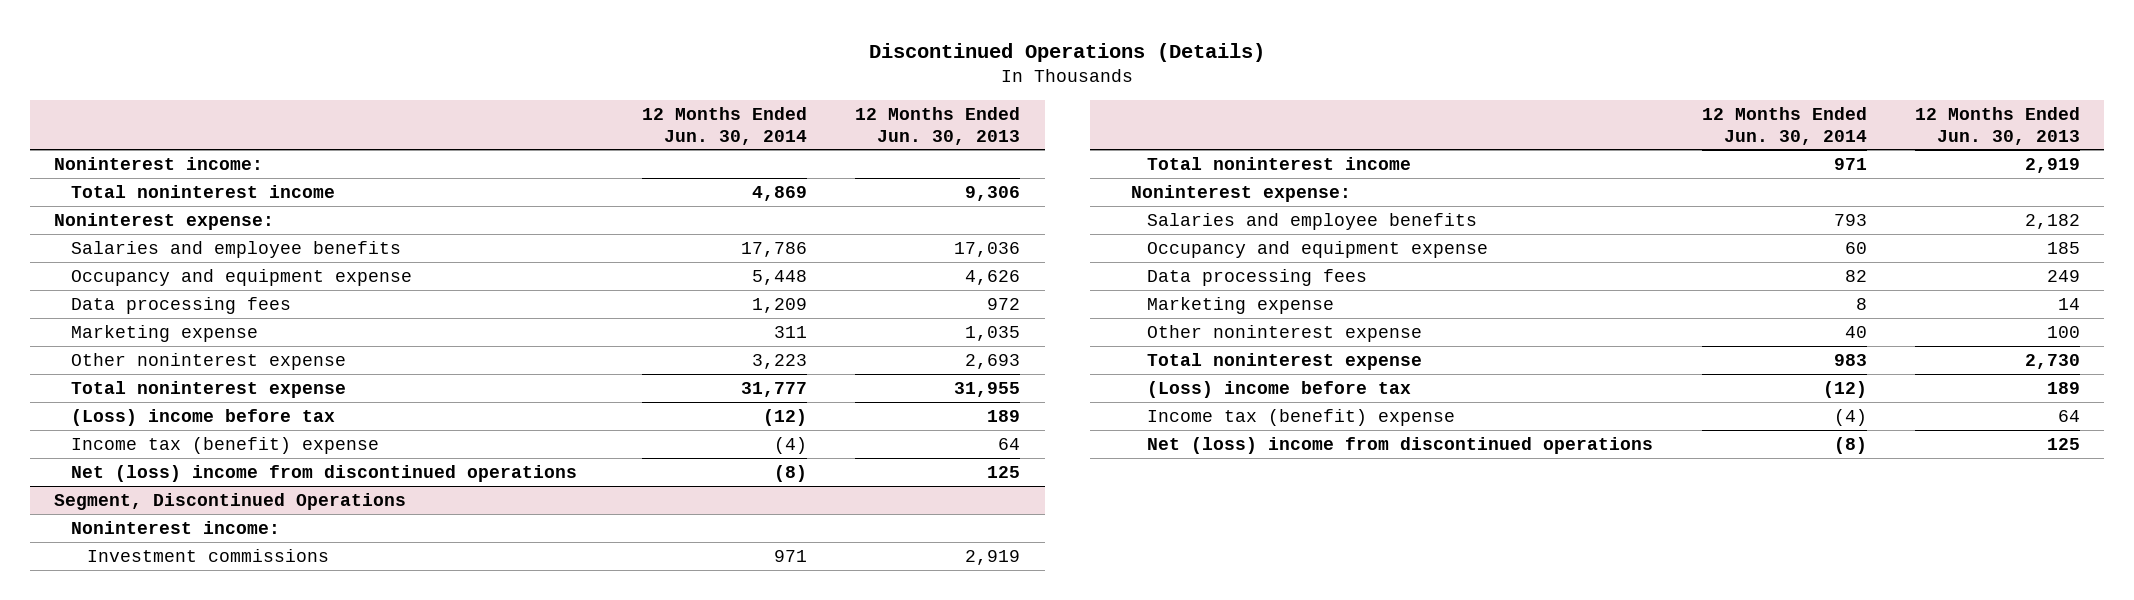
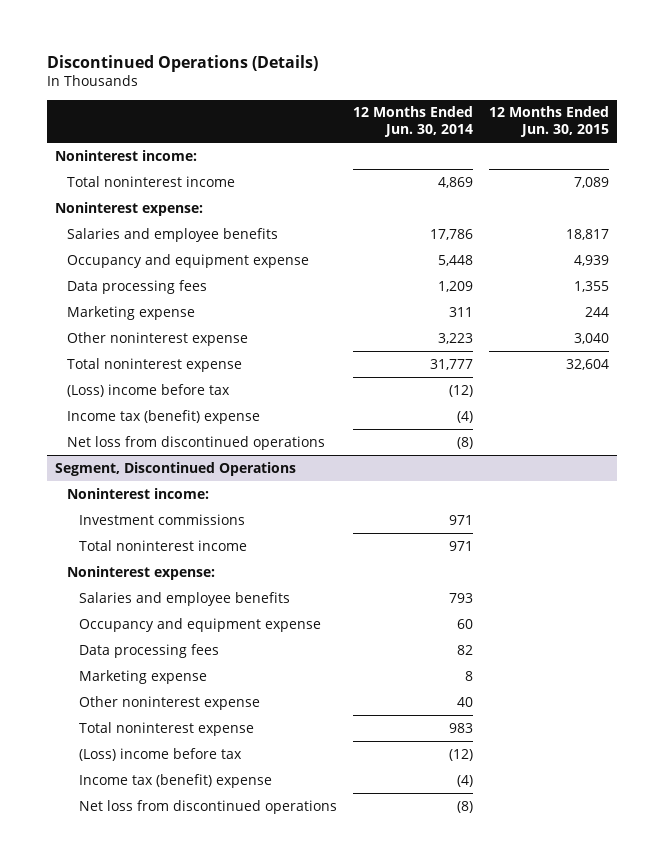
[855,107,1021,145] 12 Months Ended Jun. 30, 2013 -> none
none -> [488,106,609,138] 12 Months Ended Jun. 30, 2015
[70,464,577,482] Net (loss) income from discontinued operations -> [66,435,325,450] Net loss from discontinued operations
[1147,436,1654,454] Net (loss) income from discontinued operations -> [79,799,338,814] Net loss from discontinued operations

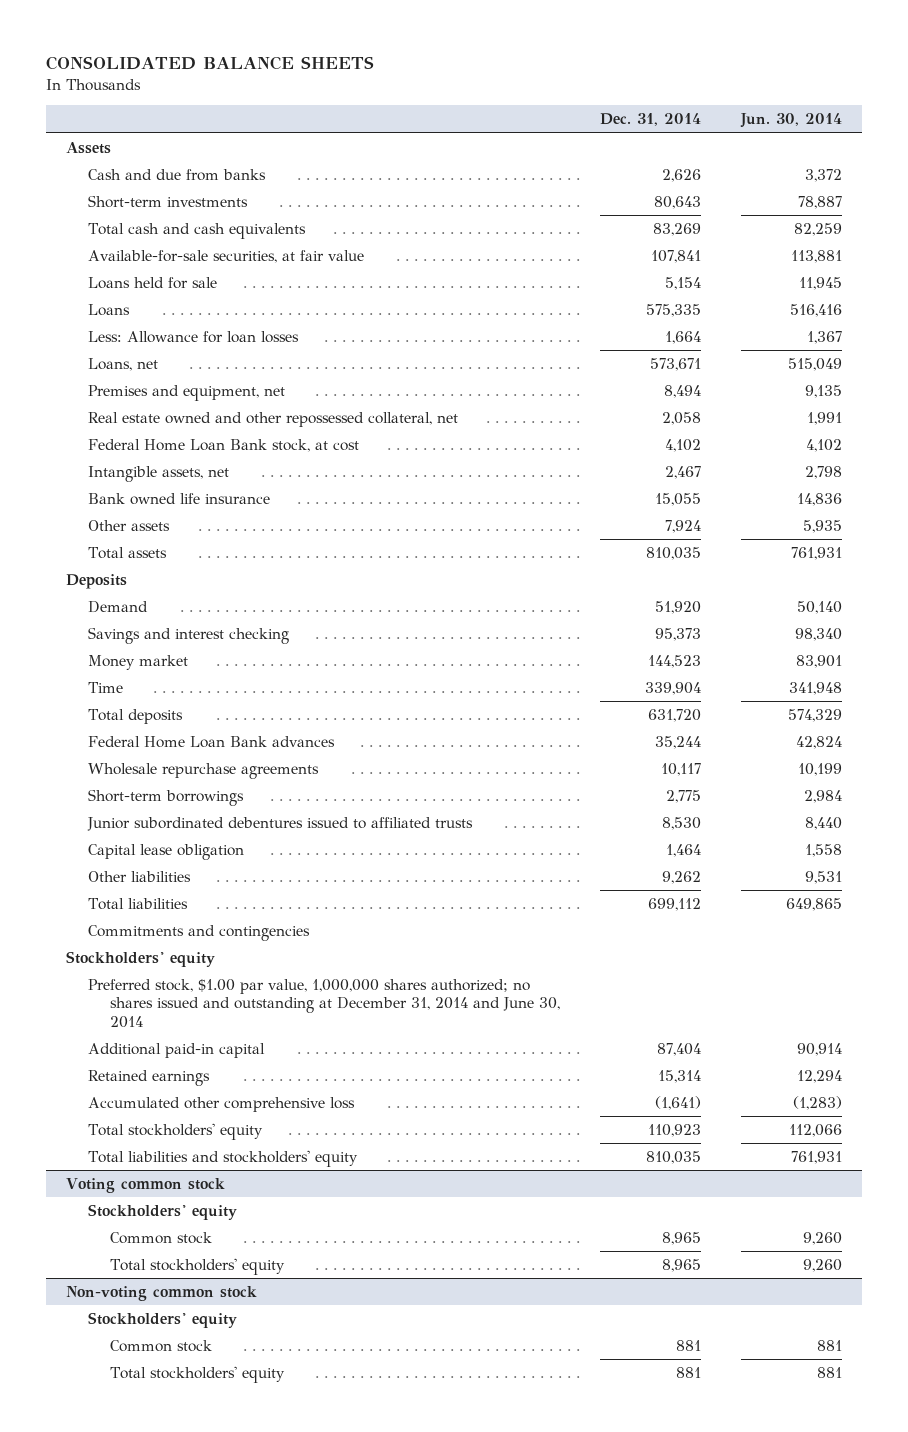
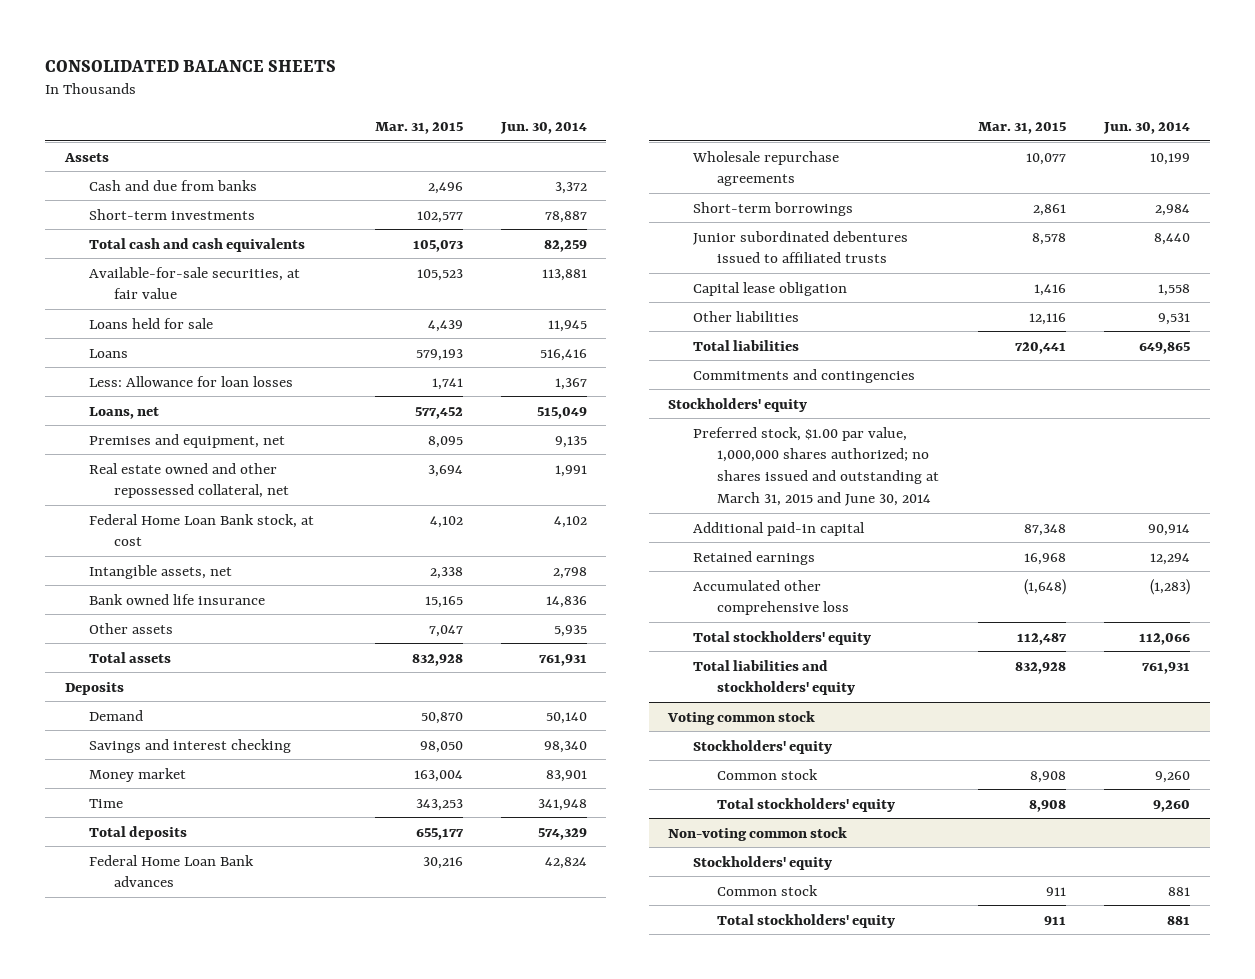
[600,113,702,127] Dec. 31, 2014 -> none
none -> [374,121,463,134] Mar. 31, 2015
[87,978,561,1028] Preferred stock, $1.00 par value, 1,000,000 shares authorized; no shares issued and outstanding at December 31, 2014 and June 30, 2014 -> [692,426,940,507] Preferred stock, $1.00 par value, 1,000,000 shares authorized; no shares issued and outstanding at March 31, 2015 and June 30, 2014

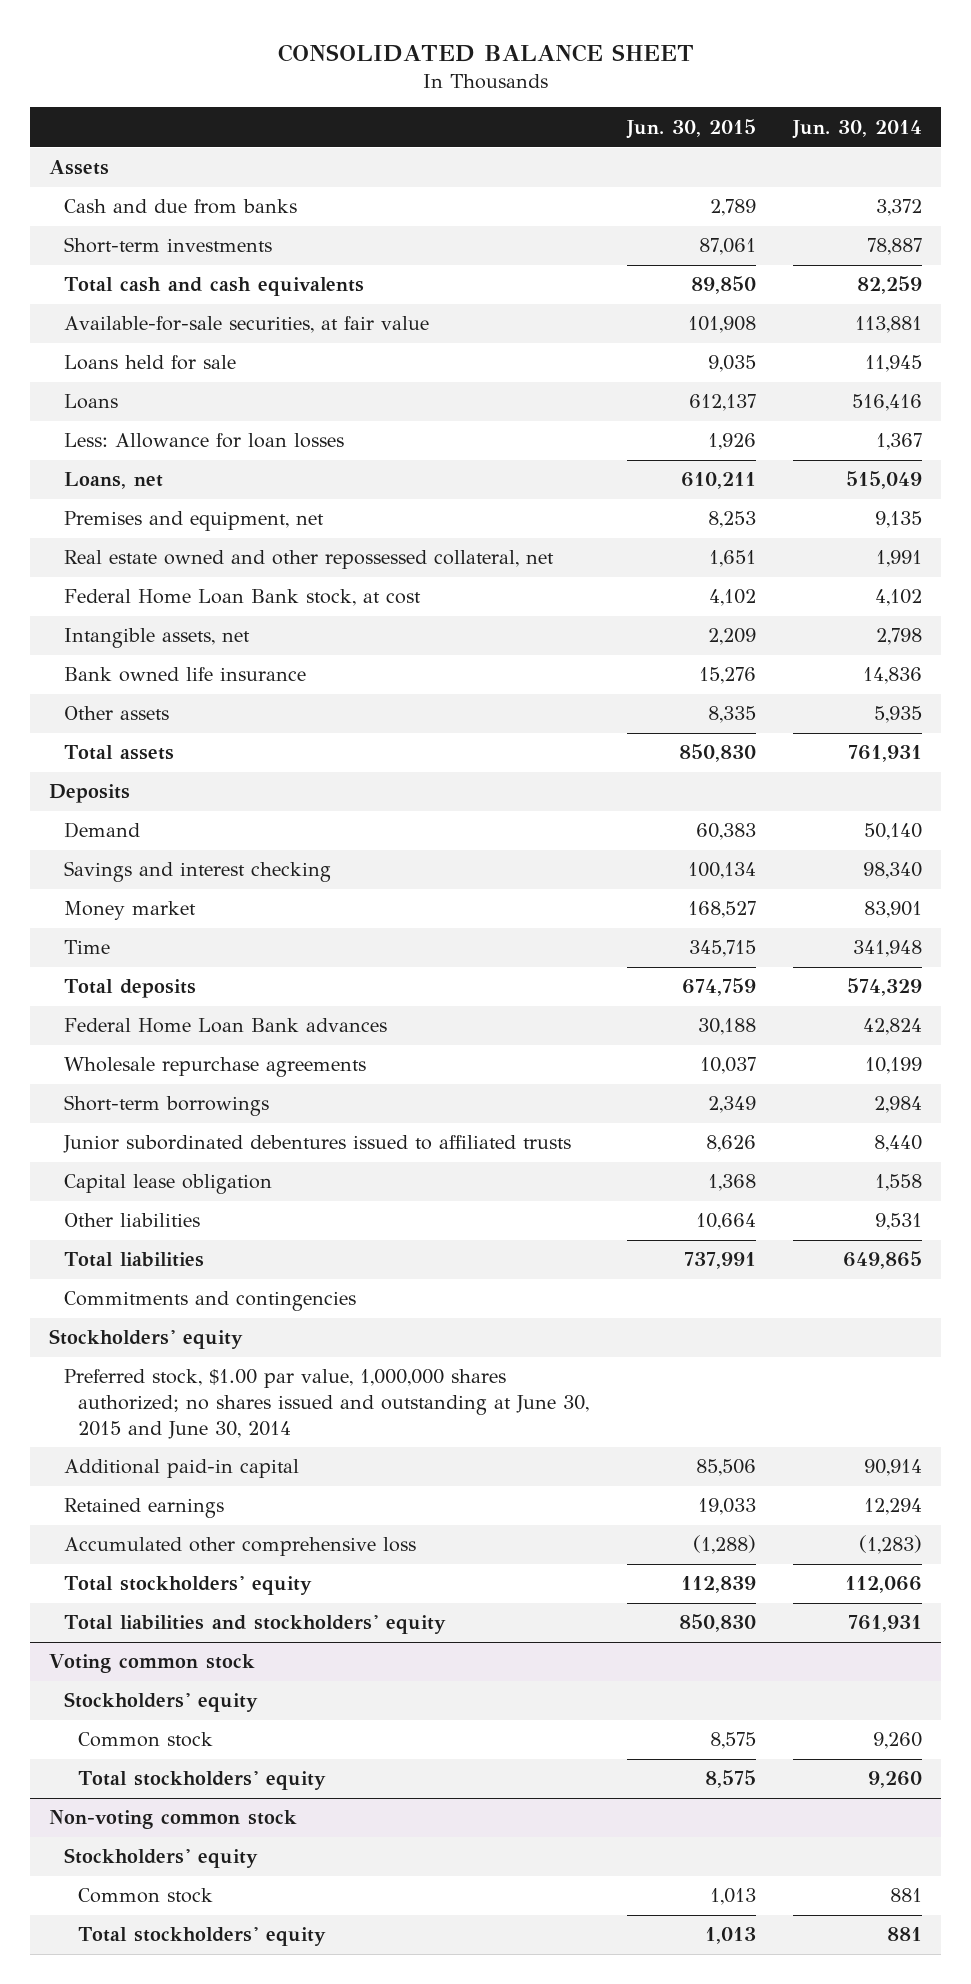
[45,59,337,72] CONSOLIDATED BALANCE SHEETS -> [277,43,694,62] CONSOLIDATED BALANCE SHEET
[374,121,463,134] Mar. 31, 2015 -> none
none -> [625,118,756,139] Jun. 30, 2015
[692,426,940,507] Preferred stock, $1.00 par value, 1,000,000 shares authorized; no shares issued and outstanding at March 31, 2015 and June 30, 2014 -> [63,1369,590,1439] Preferred stock, $1.00 par value, 1,000,000 shares authorized; no shares issued and outstanding at June 30, 2015 and June 30, 2014

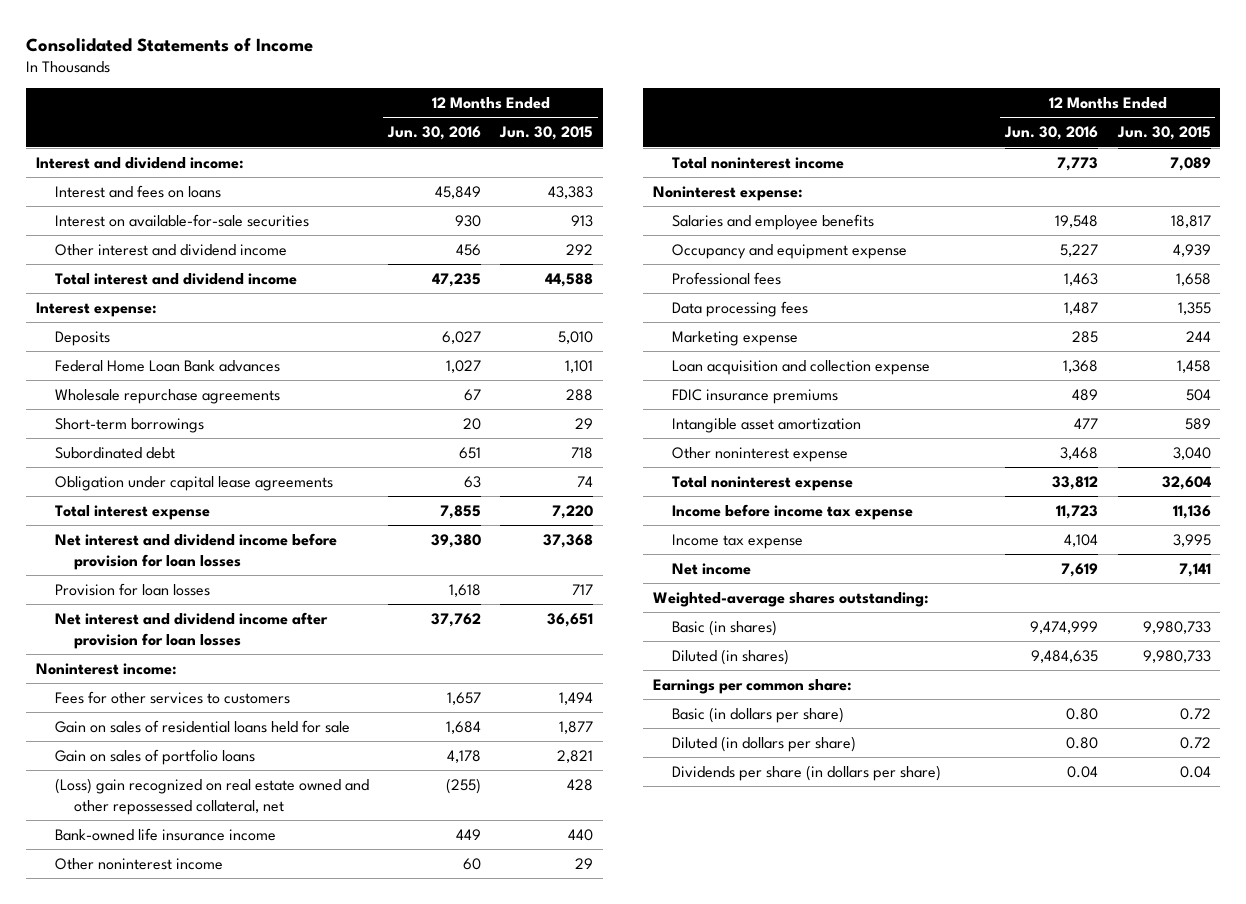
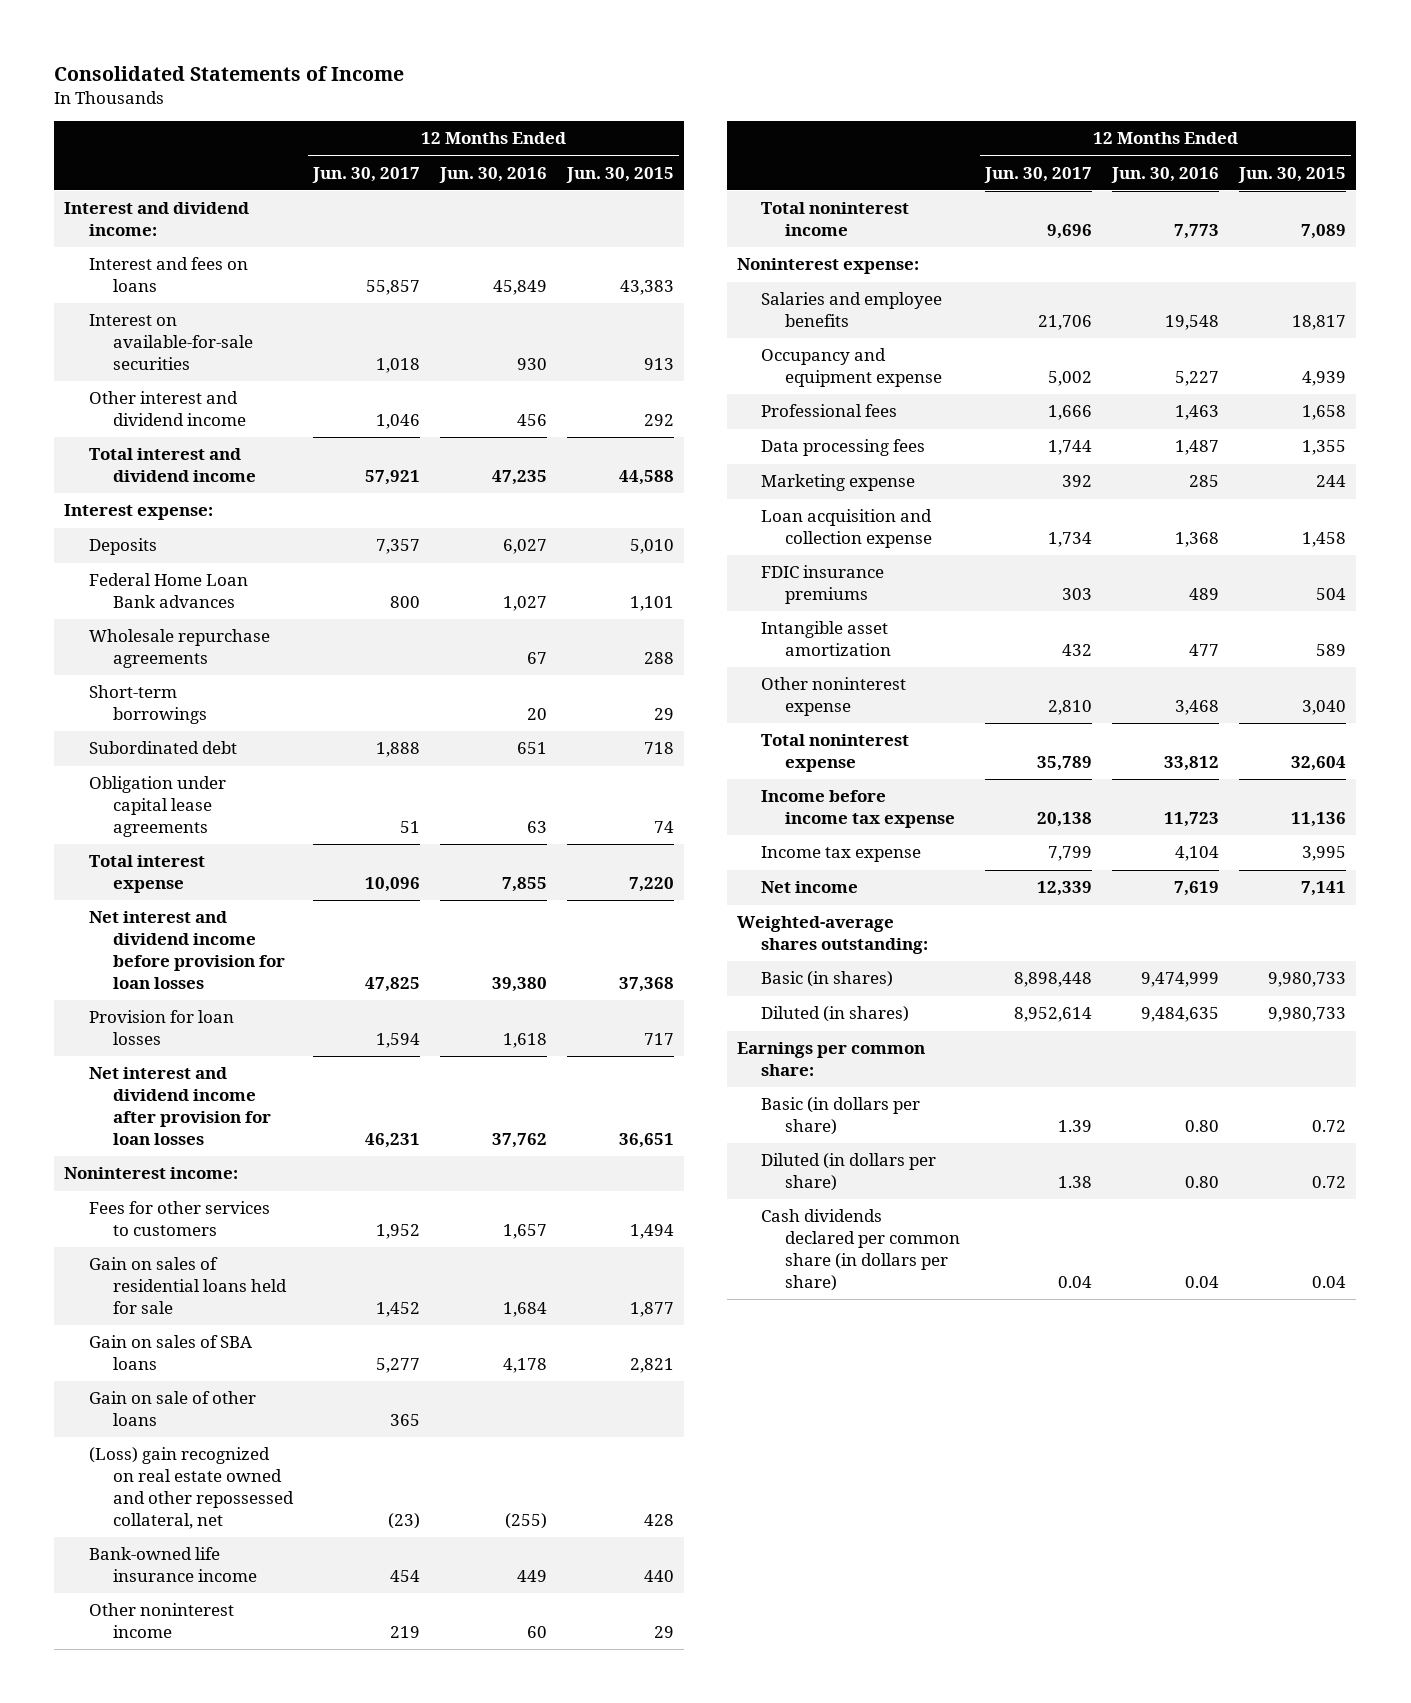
none -> [312,166,421,183] Jun. 30, 2017
[54,748,255,765] Gain on sales of portfolio loans -> [88,1335,252,1371] Gain on sales of SBA loans
none -> [88,1391,256,1427] Gain on sale of other loans
[671,764,941,781] Dividends per share (in dollars per share) -> [761,1209,961,1291] Cash dividends declared per common share (in dollars per share)

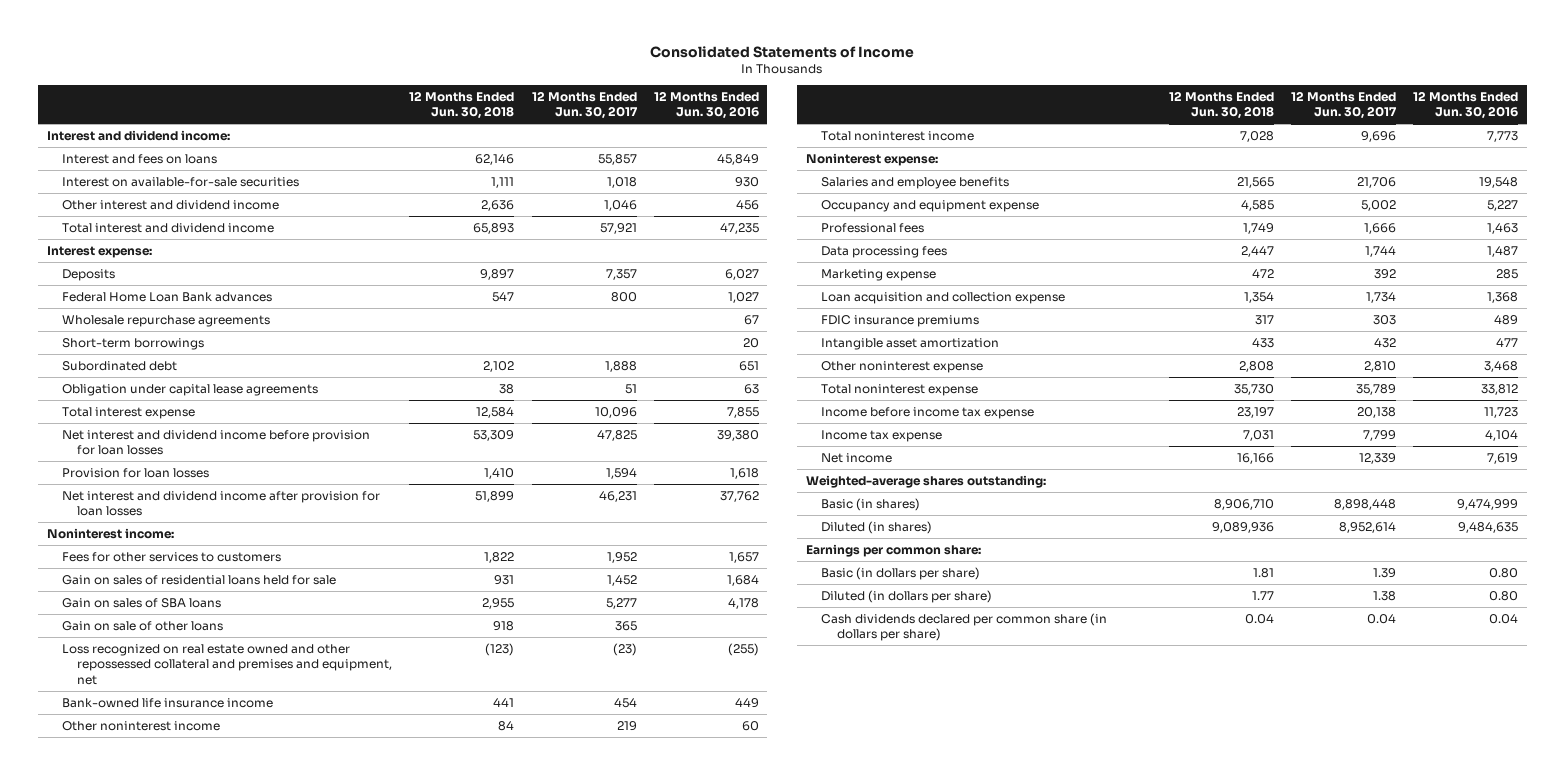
[566,166,675,183] Jun. 30, 2015 -> none
none -> [409,90,515,120] 12 Months Ended Jun. 30, 2018
[88,1447,295,1529] (Loss) gain recognized on real estate owned and other repossessed collateral, net -> [61,643,393,685] Loss recognized on real estate owned and other repossessed collateral and premises and equipment, net

